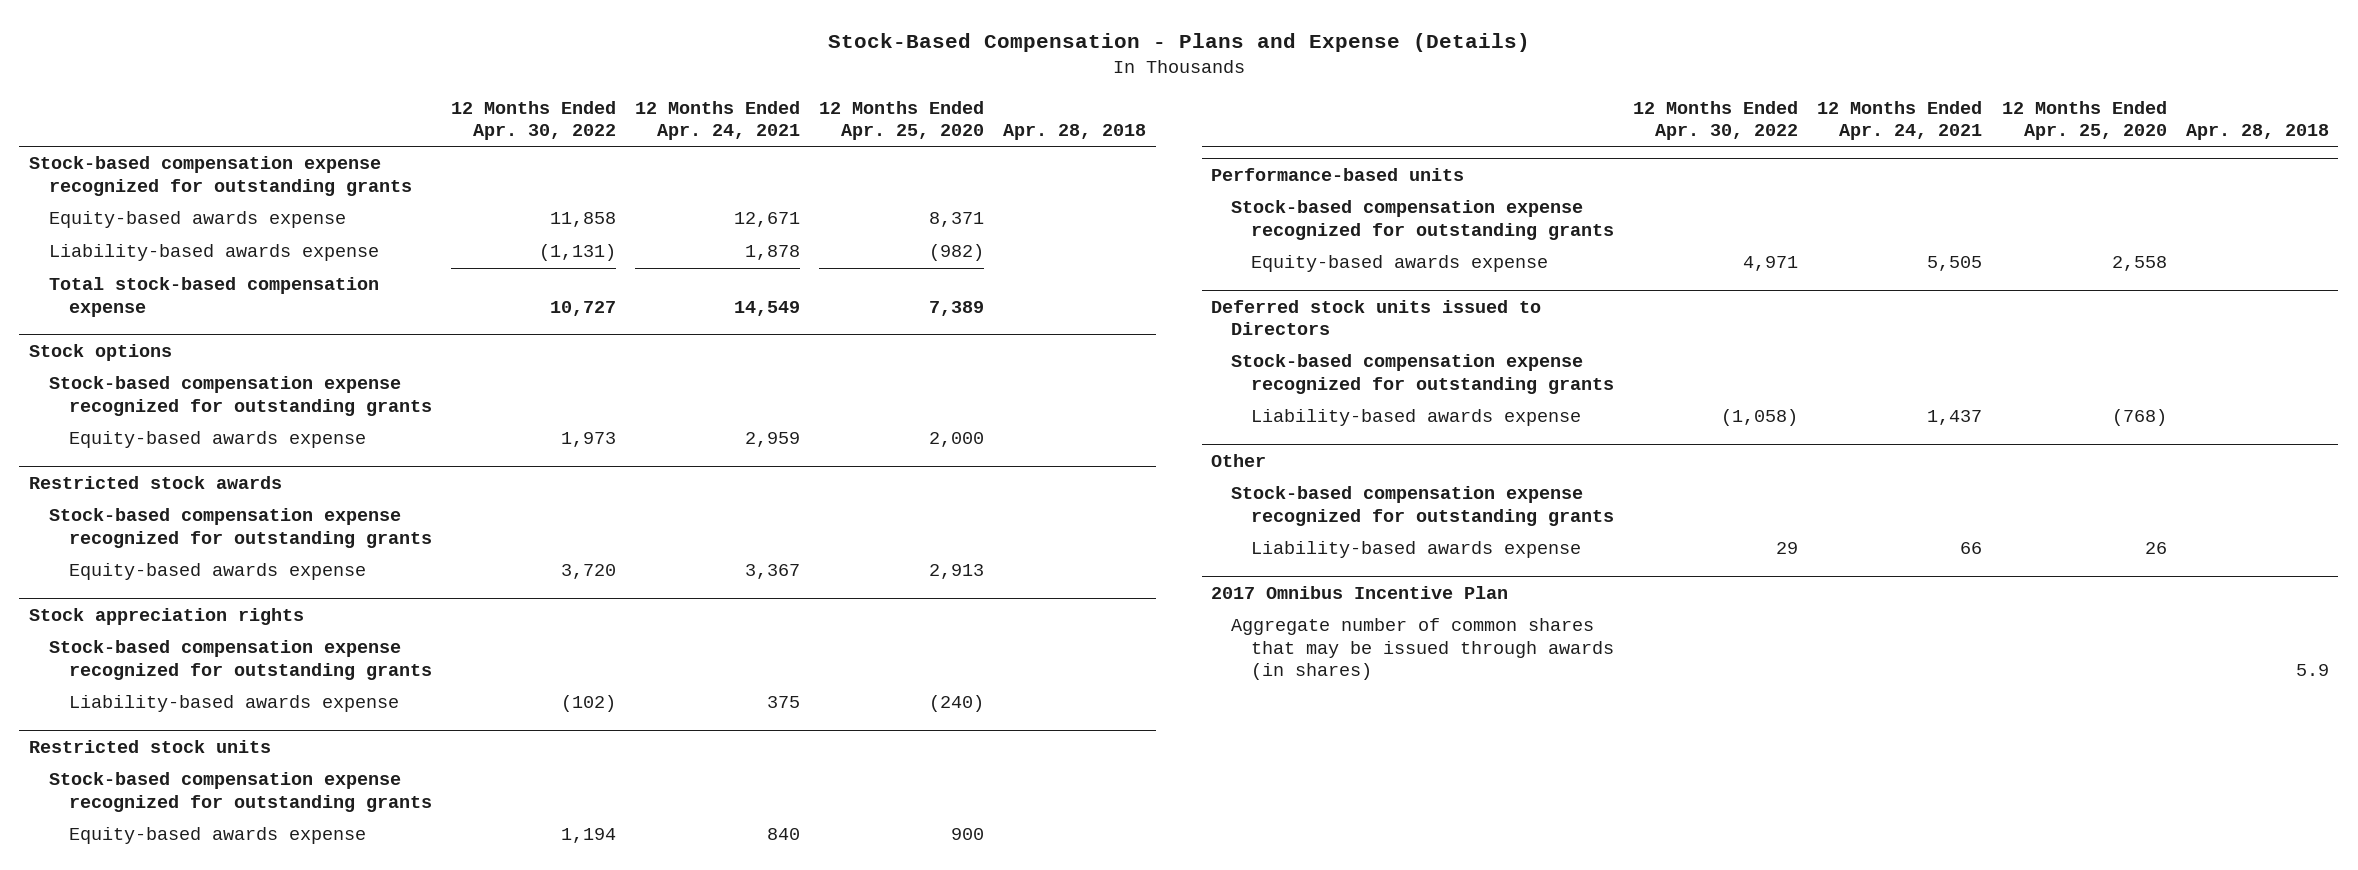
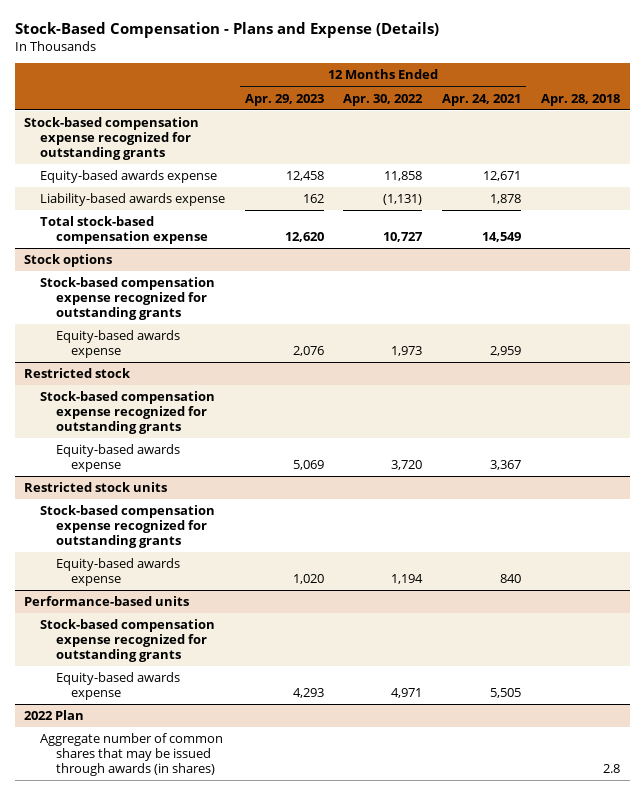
[819,100,985,141] 12 Months Ended Apr. 25, 2020 -> none
none -> [244,93,324,106] Apr. 29, 2023
[28,475,282,489] Restricted stock awards -> [24,368,132,379] Restricted stock
[28,607,304,625] Stock appreciation rights -> none
[49,640,433,680] Stock-based compensation expense recognized for outstanding grants -> none
[69,695,400,713] Liability-based awards expense -> none
[1211,299,1542,336] Deferred stock units issued to Directors -> none
[1231,354,1615,394] Stock-based compensation expense recognized for outstanding grants -> none
[1251,409,1582,427] Liability-based awards expense -> none
[1211,453,1267,467] Other -> none
[1231,486,1615,526] Stock-based compensation expense recognized for outstanding grants -> none
[1251,541,1582,559] Liability-based awards expense -> none
[1211,585,1509,599] 2017 Omnibus Incentive Plan -> none
none -> [24,710,85,721] 2022 Plan
[2295,664,2329,677] 5.9 -> [602,763,620,773] 2.8

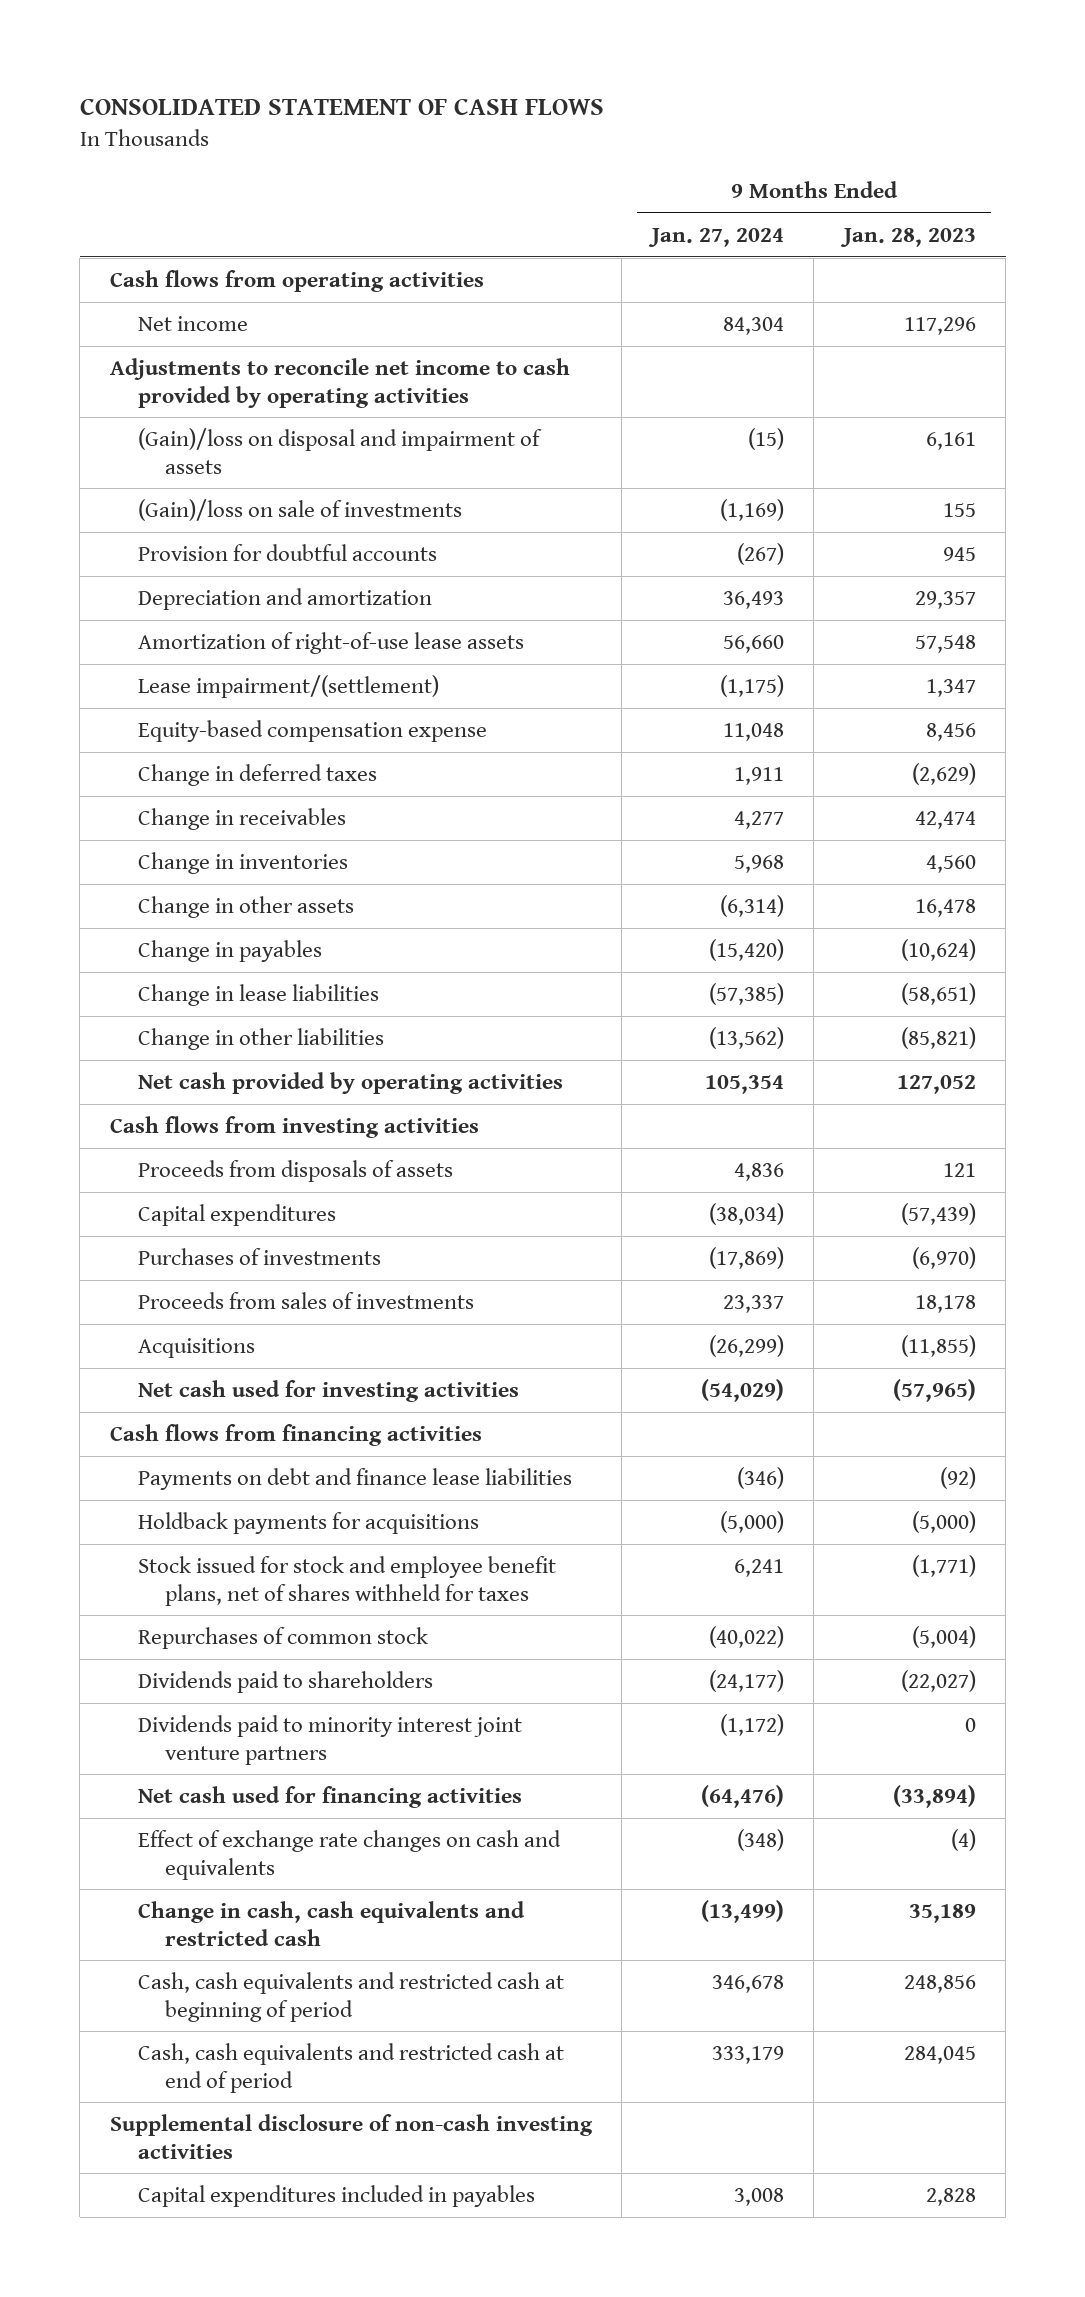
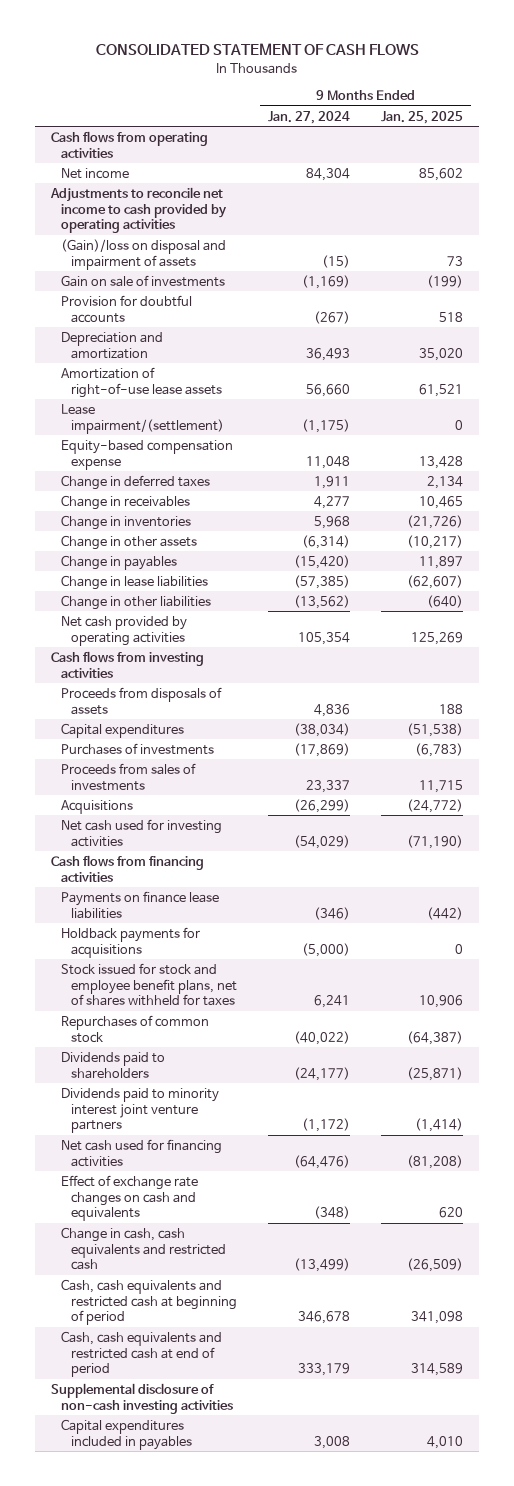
[839,227,976,247] Jan. 28, 2023 -> none
none -> [381,110,464,124] Jan. 25, 2025
[137,499,462,522] (Gain)/loss on sale of investments -> [60,274,225,287] Gain on sale of investments
[137,1468,572,1491] Payments on debt and finance lease liabilities -> [60,890,219,919] Payments on finance lease liabilities

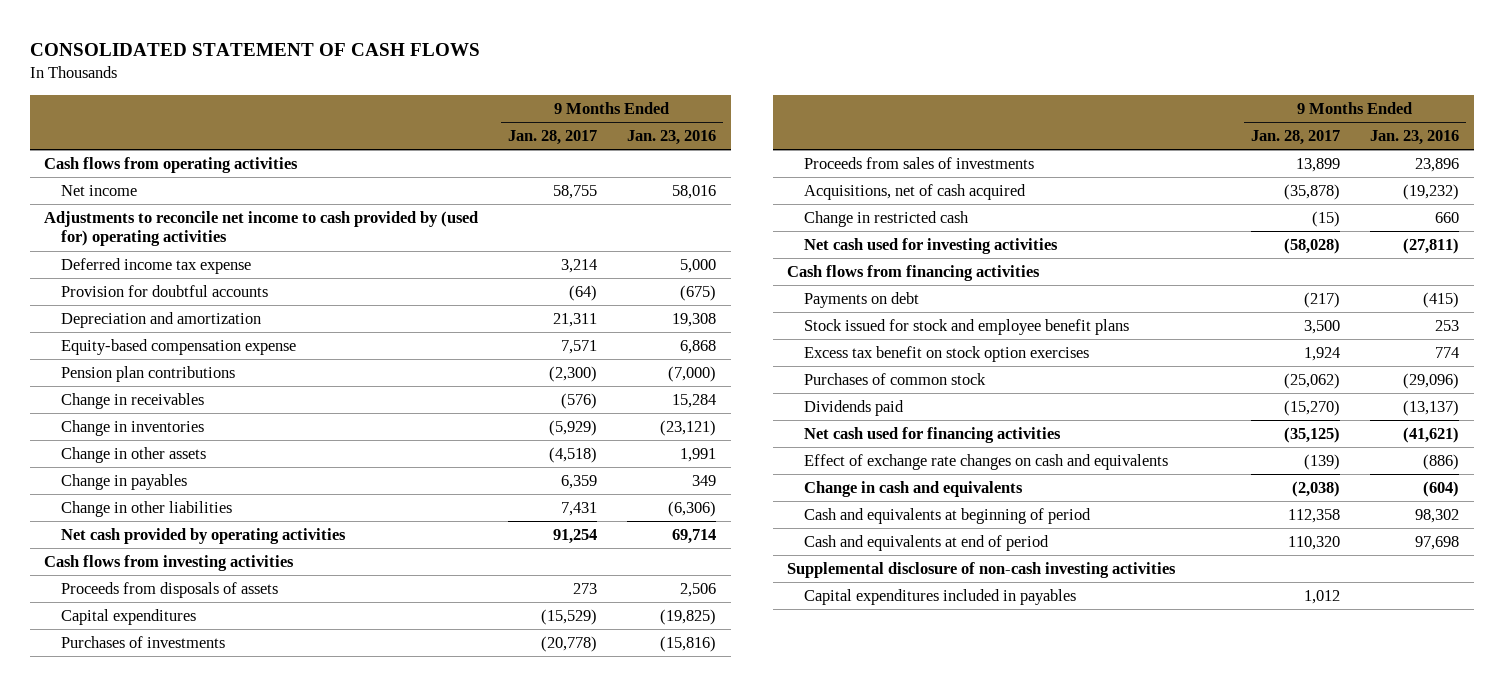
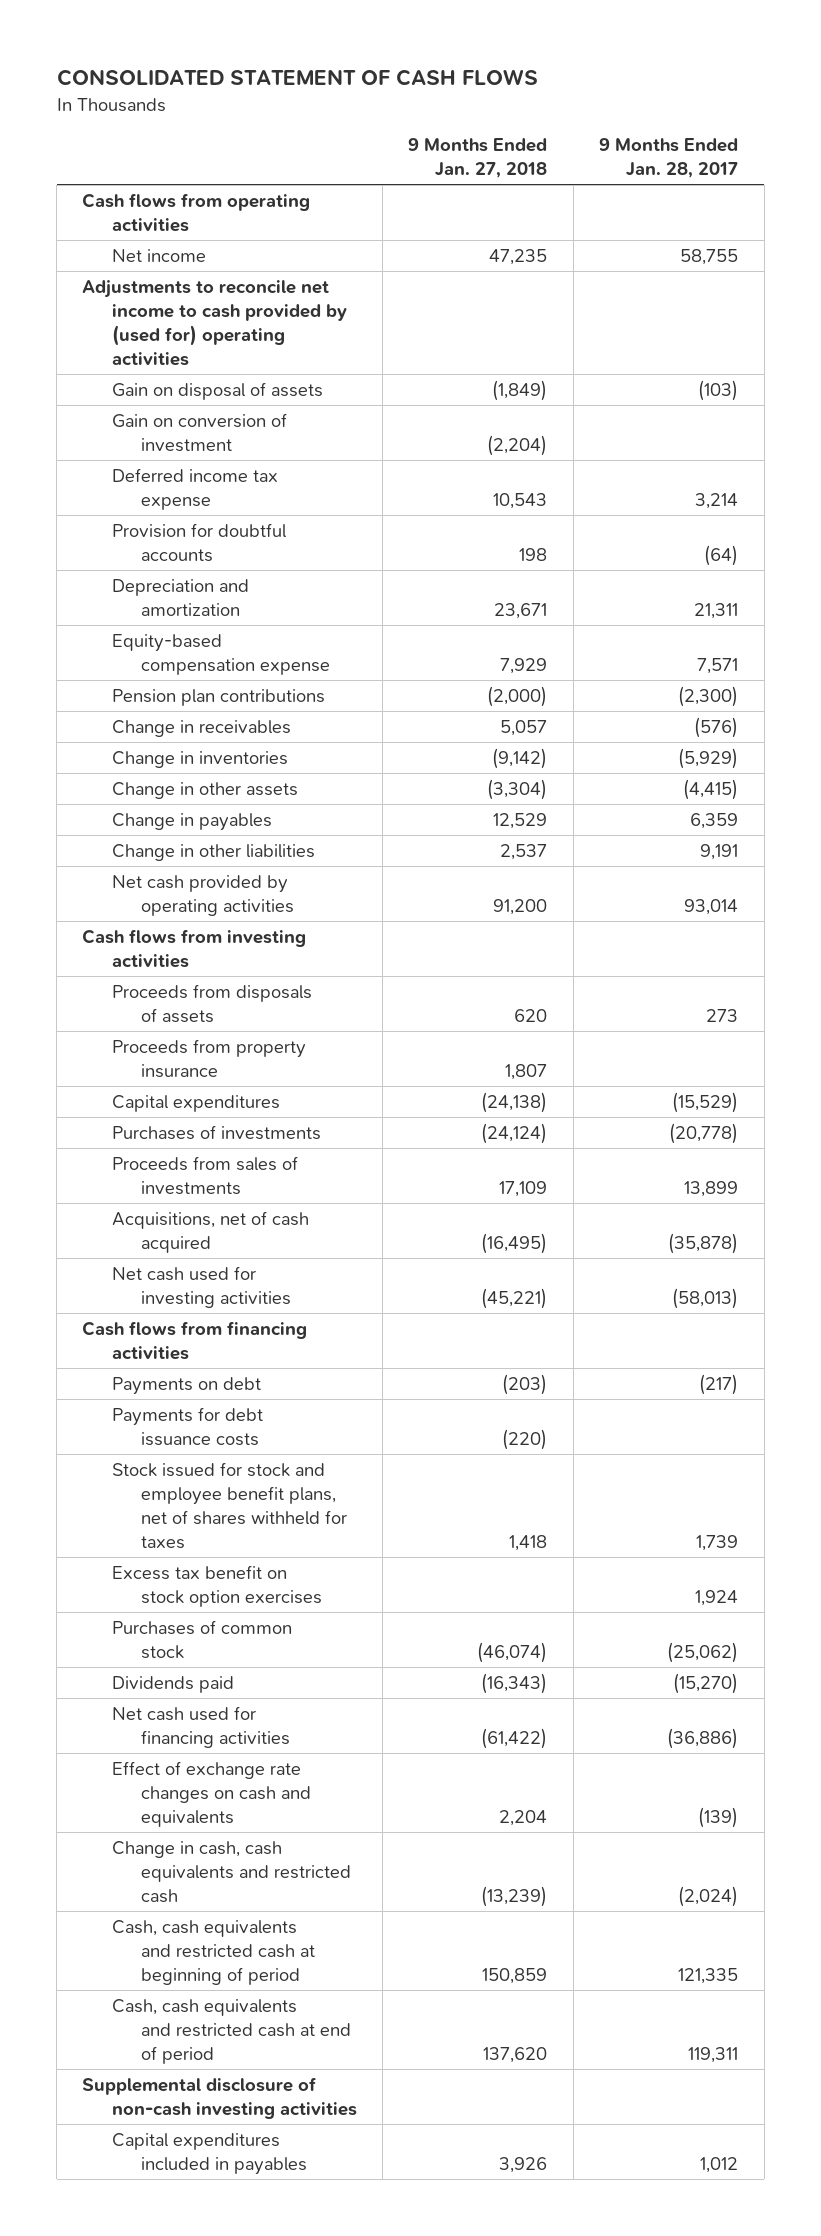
[626,130,716,146] Jan. 23, 2016 -> none
none -> [408,137,548,179] 9 Months Ended Jan. 27, 2018
none -> [111,381,323,400] Gain on disposal of assets
none -> [111,412,287,452] Gain on conversion of investment
[549,447,598,464] (4,518) -> [683,778,739,800] (4,415)
[561,502,598,517] 7,431 -> [700,843,739,860] 9,191
[553,529,598,545] 91,254 -> [684,898,739,915] 93,014
none -> [111,1038,306,1078] Proceeds from property insurance
[803,211,969,228] Change in restricted cash -> none
[1284,238,1341,255] (58,028) -> [672,1287,739,1309] (58,013)
none -> [111,1406,263,1446] Payments for debt issuance costs
[803,319,1129,336] Stock issued for stock and employee benefit plans -> [111,1461,347,1550] Stock issued for stock and employee benefit plans, net of shares withheld for taxes
[1304,320,1341,335] 3,500 -> [696,1535,739,1552] 1,739
[1284,427,1341,444] (35,125) -> [667,1727,739,1749] (36,886)
[803,481,1023,498] Change in cash and equivalents -> [111,1840,351,1904] Change in cash, cash equivalents and restricted cash
[1292,481,1341,498] (2,038) -> [678,1886,739,1908] (2,024)
[803,508,1091,525] Cash and equivalents at beginning of period -> [111,1919,315,1986] Cash, cash equivalents and restricted cash at beginning of period
[1288,509,1341,524] 112,358 -> [678,1968,739,1985] 121,335
[803,535,1049,552] Cash and equivalents at end of period -> [111,1998,351,2065] Cash, cash equivalents and restricted cash at end of period
[1288,536,1341,551] 110,320 -> [688,2047,739,2064] 119,311

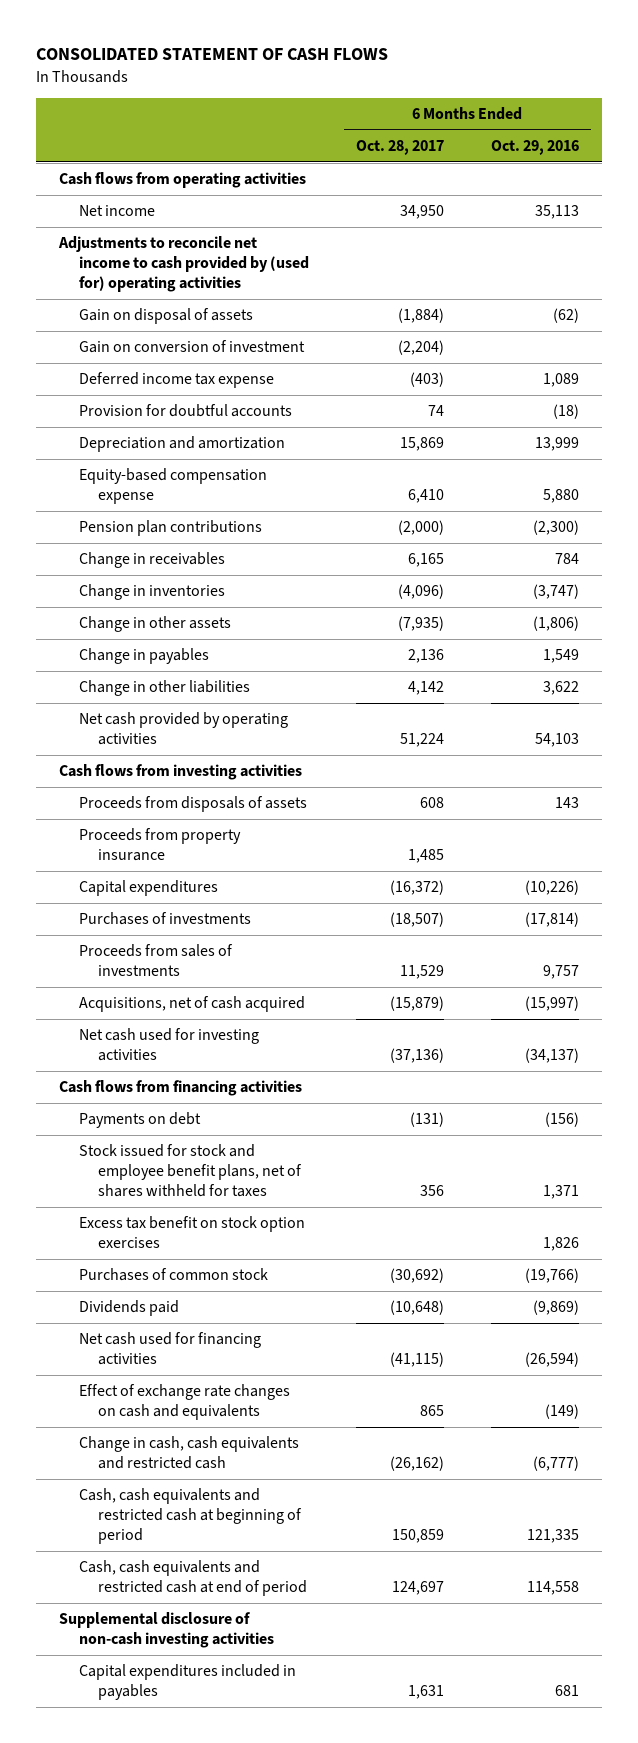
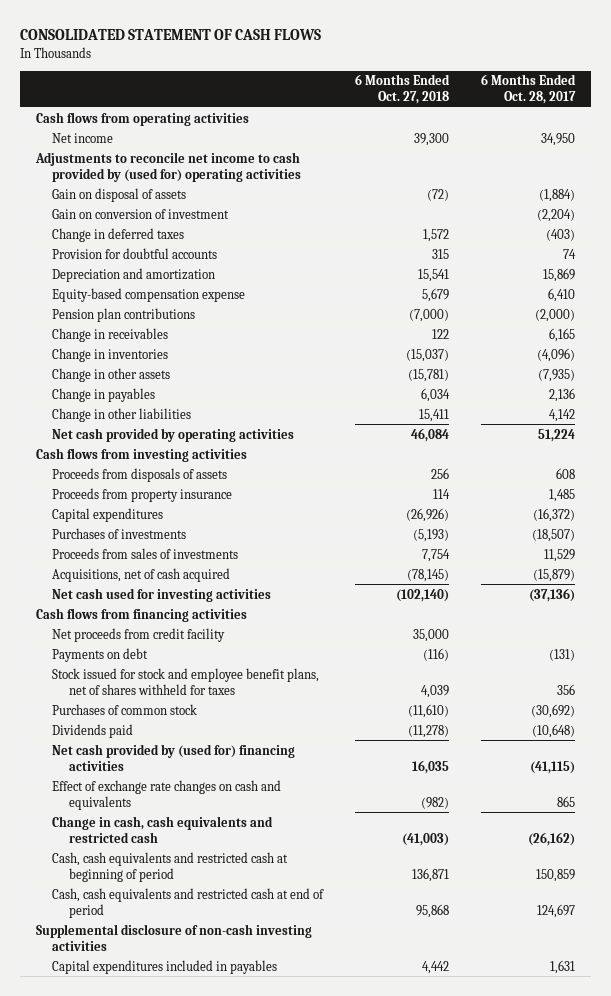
[490,139,579,155] Oct. 29, 2016 -> none
none -> [355,74,451,105] 6 Months Ended Oct. 27, 2018
[78,372,274,389] Deferred income tax expense -> [52,227,185,242] Change in deferred taxes
none -> [52,627,226,642] Net proceeds from credit facility
[78,1216,305,1249] Excess tax benefit on stock option exercises -> none
[78,1332,261,1366] Net cash used for financing activities -> [52,743,296,771] Net cash provided by (used for) financing activities

